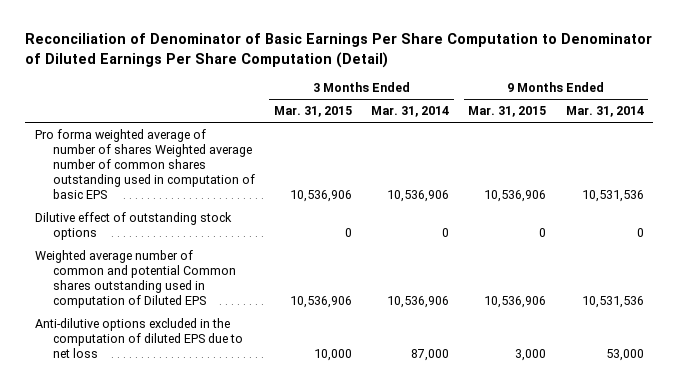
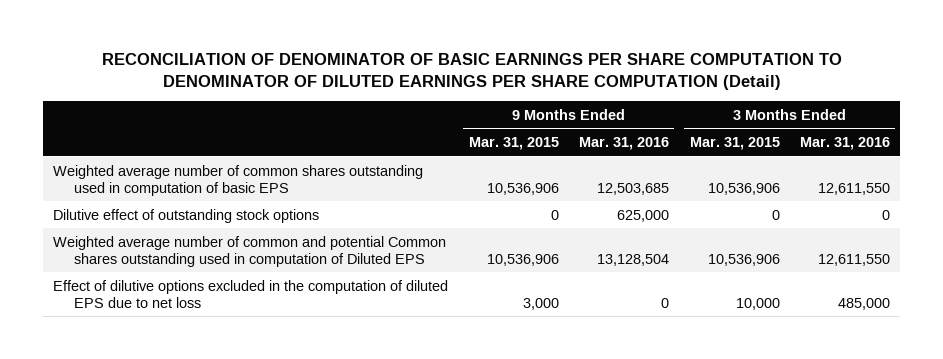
[24,33,652,68] Reconciliation of Denominator of Basic Earnings Per Share Computation to Denominator of Diluted Earnings Per Share Computation (Detail) -> [101,52,842,91] RECONCILIATION OF DENOMINATOR OF BASIC EARNINGS PER SHARE COMPUTATION TO DENOMINATOR OF DILUTED EARNINGS PER SHARE COMPUTATION (Detail)
[371,106,450,118] Mar. 31, 2014 -> none
[565,106,644,118] Mar. 31, 2014 -> none
none -> [579,137,670,151] Mar. 31, 2016
none -> [800,137,891,151] Mar. 31, 2016
[34,128,255,199] Pro forma weighted average of number of shares Weighted average number of common shares outstanding used in computation of basic EPS -> [53,164,424,196] Weighted average number of common shares outstanding used in computation of basic EPS
[34,317,243,358] Anti-dilutive options excluded in the computation of diluted EPS due to net loss -> [53,279,449,308] Effect of dilutive options excluded in the computation of diluted EPS due to net loss

